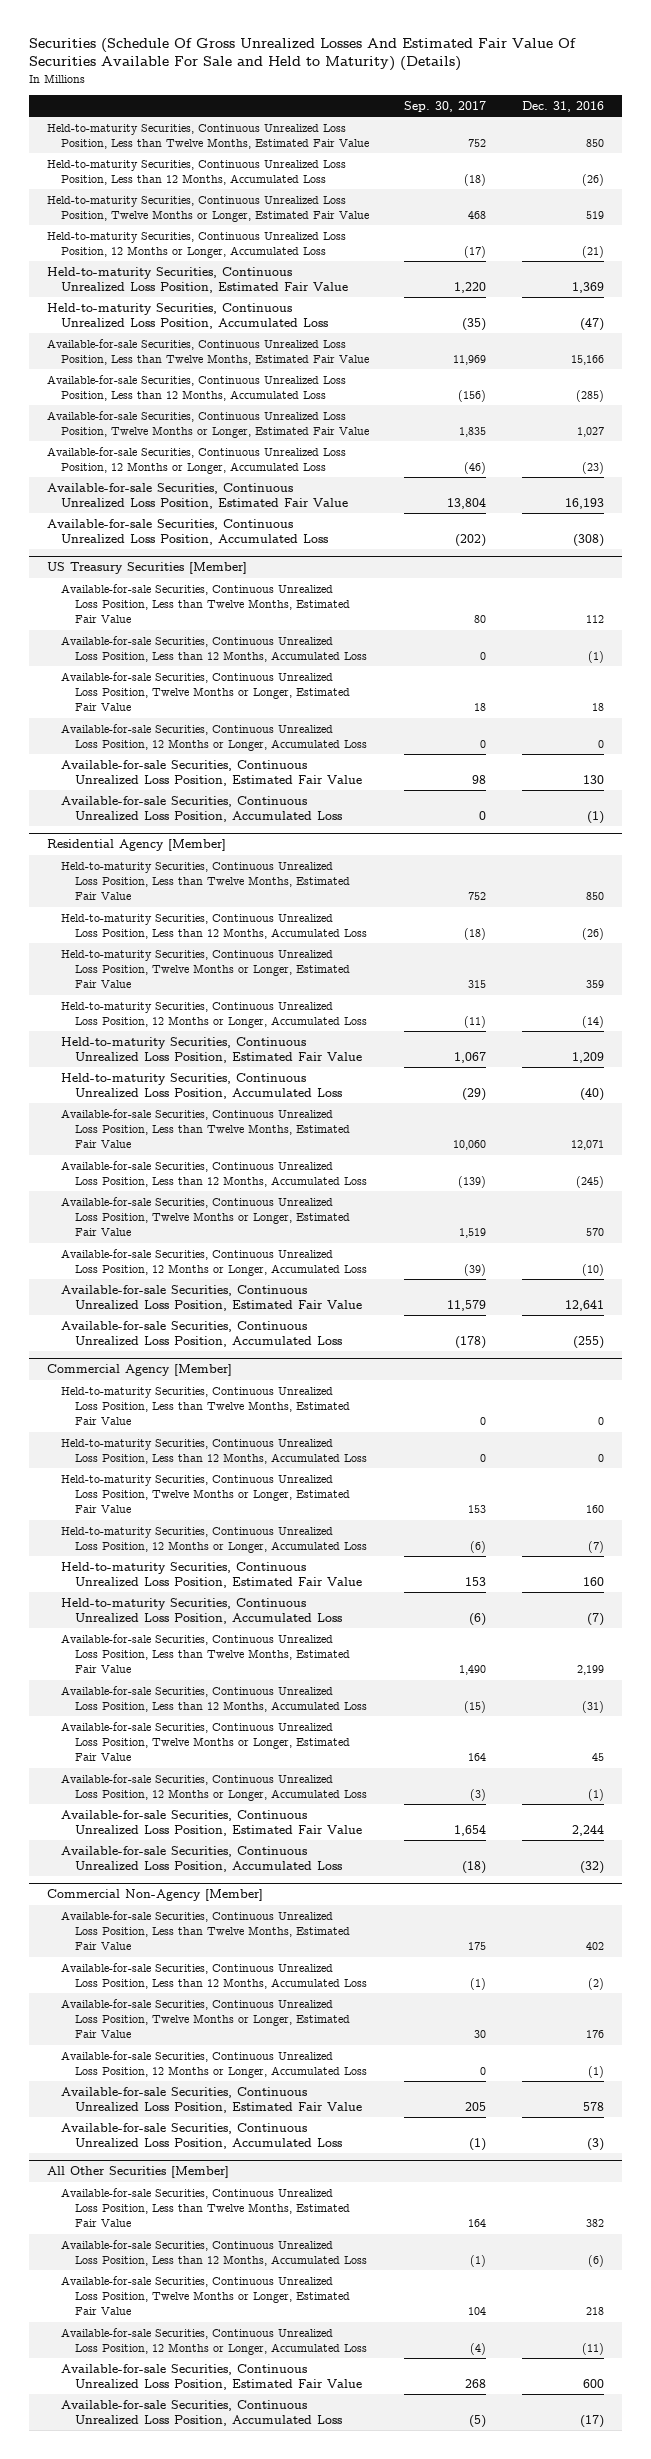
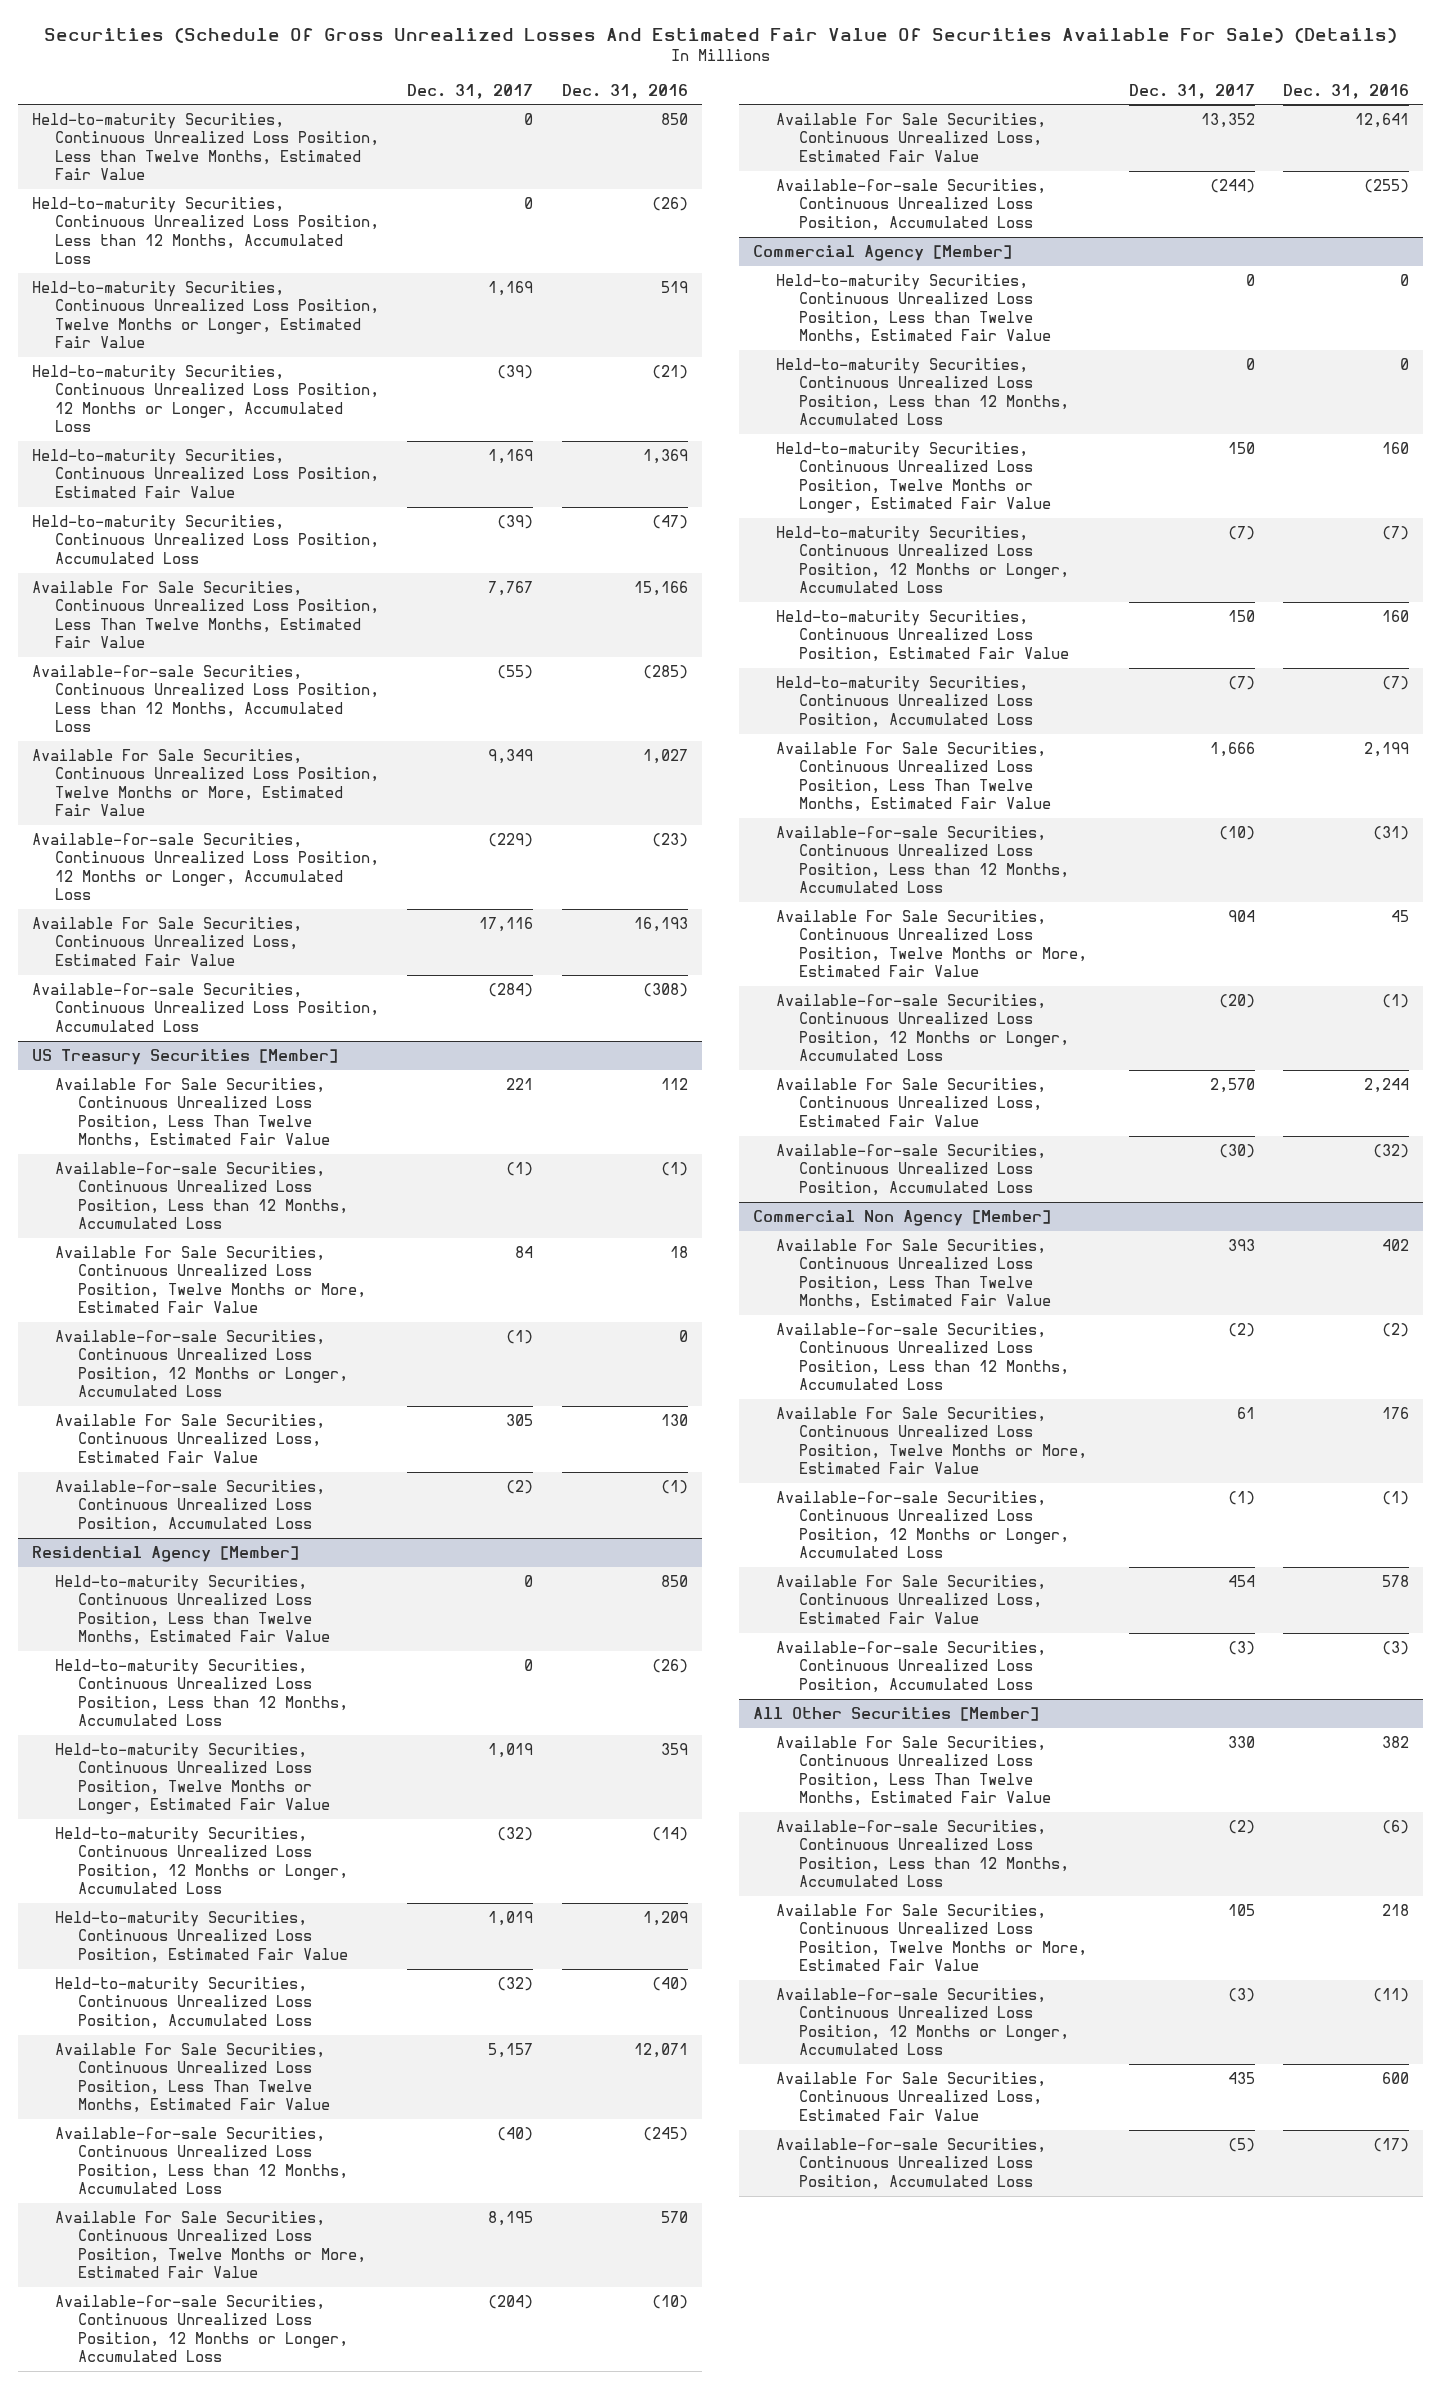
[28,37,576,72] Securities (Schedule Of Gross Unrealized Losses And Estimated Fair Value Of Securities Available For Sale and Held to Maturity) (Details) -> [43,27,1397,43] Securities (Schedule Of Gross Unrealized Losses And Estimated Fair Value Of Securities Available For Sale) (Details)
[404,100,487,112] Sep. 30, 2017 -> none
none -> [407,83,534,99] Dec. 31, 2017
[46,338,369,365] Available-for-sale Securities, Continuous Unrealized Loss Position, Less than Twelve Months, Estimated Fair Value -> [32,580,380,649] Available For Sale Securities, Continuous Unrealized Loss Position, Less Than Twelve Months, Estimated Fair Value
[46,410,369,438] Available-for-sale Securities, Continuous Unrealized Loss Position, Twelve Months or Longer, Estimated Fair Value -> [32,748,380,817] Available For Sale Securities, Continuous Unrealized Loss Position, Twelve Months or More, Estimated Fair Value
[46,482,348,509] Available-for-sale Securities, Continuous Unrealized Loss Position, Estimated Fair Value -> [32,916,303,966] Available For Sale Securities, Continuous Unrealized Loss, Estimated Fair Value
[60,583,350,624] Available-for-sale Securities, Continuous Unrealized Loss Position, Less than Twelve Months, Estimated Fair Value -> [55,1077,331,1149] Available For Sale Securities, Continuous Unrealized Loss Position, Less Than Twelve Months, Estimated Fair Value
[60,671,350,712] Available-for-sale Securities, Continuous Unrealized Loss Position, Twelve Months or Longer, Estimated Fair Value -> [55,1245,367,1314] Available For Sale Securities, Continuous Unrealized Loss Position, Twelve Months or More, Estimated Fair Value
[60,759,362,786] Available-for-sale Securities, Continuous Unrealized Loss Position, Estimated Fair Value -> [55,1413,326,1463] Available For Sale Securities, Continuous Unrealized Loss, Estimated Fair Value
[60,1108,350,1149] Available-for-sale Securities, Continuous Unrealized Loss Position, Less than Twelve Months, Estimated Fair Value -> [55,2042,331,2114] Available For Sale Securities, Continuous Unrealized Loss Position, Less Than Twelve Months, Estimated Fair Value
[60,1196,350,1237] Available-for-sale Securities, Continuous Unrealized Loss Position, Twelve Months or Longer, Estimated Fair Value -> [55,2210,367,2279] Available For Sale Securities, Continuous Unrealized Loss Position, Twelve Months or More, Estimated Fair Value
[60,1284,362,1311] Available-for-sale Securities, Continuous Unrealized Loss Position, Estimated Fair Value -> [776,112,1047,162] Available For Sale Securities, Continuous Unrealized Loss, Estimated Fair Value
[60,1633,350,1674] Available-for-sale Securities, Continuous Unrealized Loss Position, Less than Twelve Months, Estimated Fair Value -> [776,741,1052,813] Available For Sale Securities, Continuous Unrealized Loss Position, Less Than Twelve Months, Estimated Fair Value
[60,1721,350,1762] Available-for-sale Securities, Continuous Unrealized Loss Position, Twelve Months or Longer, Estimated Fair Value -> [776,909,1088,978] Available For Sale Securities, Continuous Unrealized Loss Position, Twelve Months or More, Estimated Fair Value
[60,1809,362,1836] Available-for-sale Securities, Continuous Unrealized Loss Position, Estimated Fair Value -> [776,1077,1047,1127] Available For Sale Securities, Continuous Unrealized Loss, Estimated Fair Value
[46,1889,263,1902] Commercial Non-Agency [Member] -> [753,1209,1052,1226] Commercial Non Agency [Member]
[60,1910,350,1951] Available-for-sale Securities, Continuous Unrealized Loss Position, Less than Twelve Months, Estimated Fair Value -> [776,1238,1052,1310] Available For Sale Securities, Continuous Unrealized Loss Position, Less Than Twelve Months, Estimated Fair Value
[60,1998,350,2039] Available-for-sale Securities, Continuous Unrealized Loss Position, Twelve Months or Longer, Estimated Fair Value -> [776,1406,1088,1475] Available For Sale Securities, Continuous Unrealized Loss Position, Twelve Months or More, Estimated Fair Value
[60,2086,362,2113] Available-for-sale Securities, Continuous Unrealized Loss Position, Estimated Fair Value -> [776,1574,1047,1624] Available For Sale Securities, Continuous Unrealized Loss, Estimated Fair Value
[60,2187,350,2228] Available-for-sale Securities, Continuous Unrealized Loss Position, Less than Twelve Months, Estimated Fair Value -> [776,1735,1052,1807] Available For Sale Securities, Continuous Unrealized Loss Position, Less Than Twelve Months, Estimated Fair Value
[60,2275,350,2316] Available-for-sale Securities, Continuous Unrealized Loss Position, Twelve Months or Longer, Estimated Fair Value -> [776,1903,1088,1972] Available For Sale Securities, Continuous Unrealized Loss Position, Twelve Months or More, Estimated Fair Value
[60,2363,362,2390] Available-for-sale Securities, Continuous Unrealized Loss Position, Estimated Fair Value -> [776,2071,1047,2121] Available For Sale Securities, Continuous Unrealized Loss, Estimated Fair Value

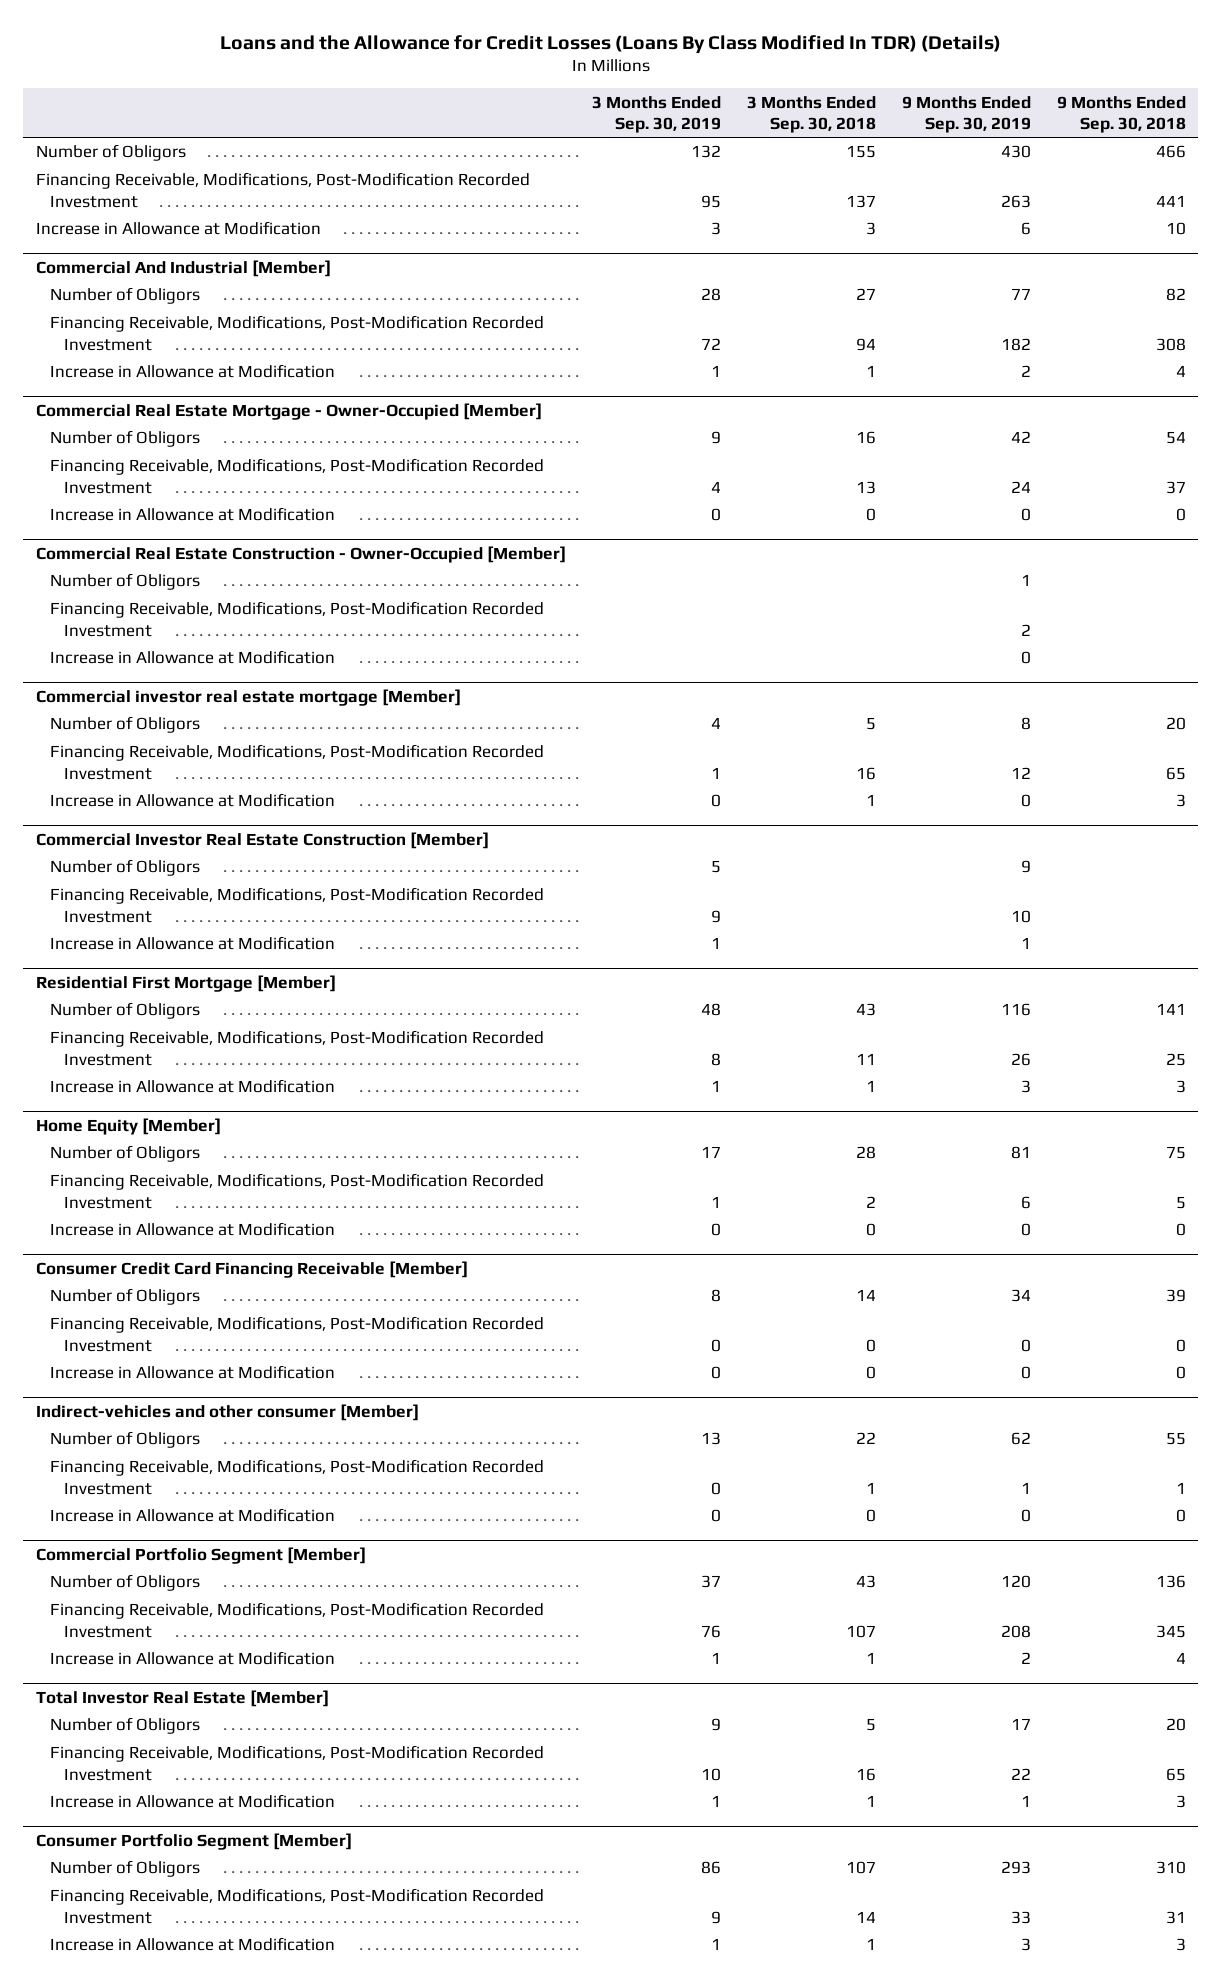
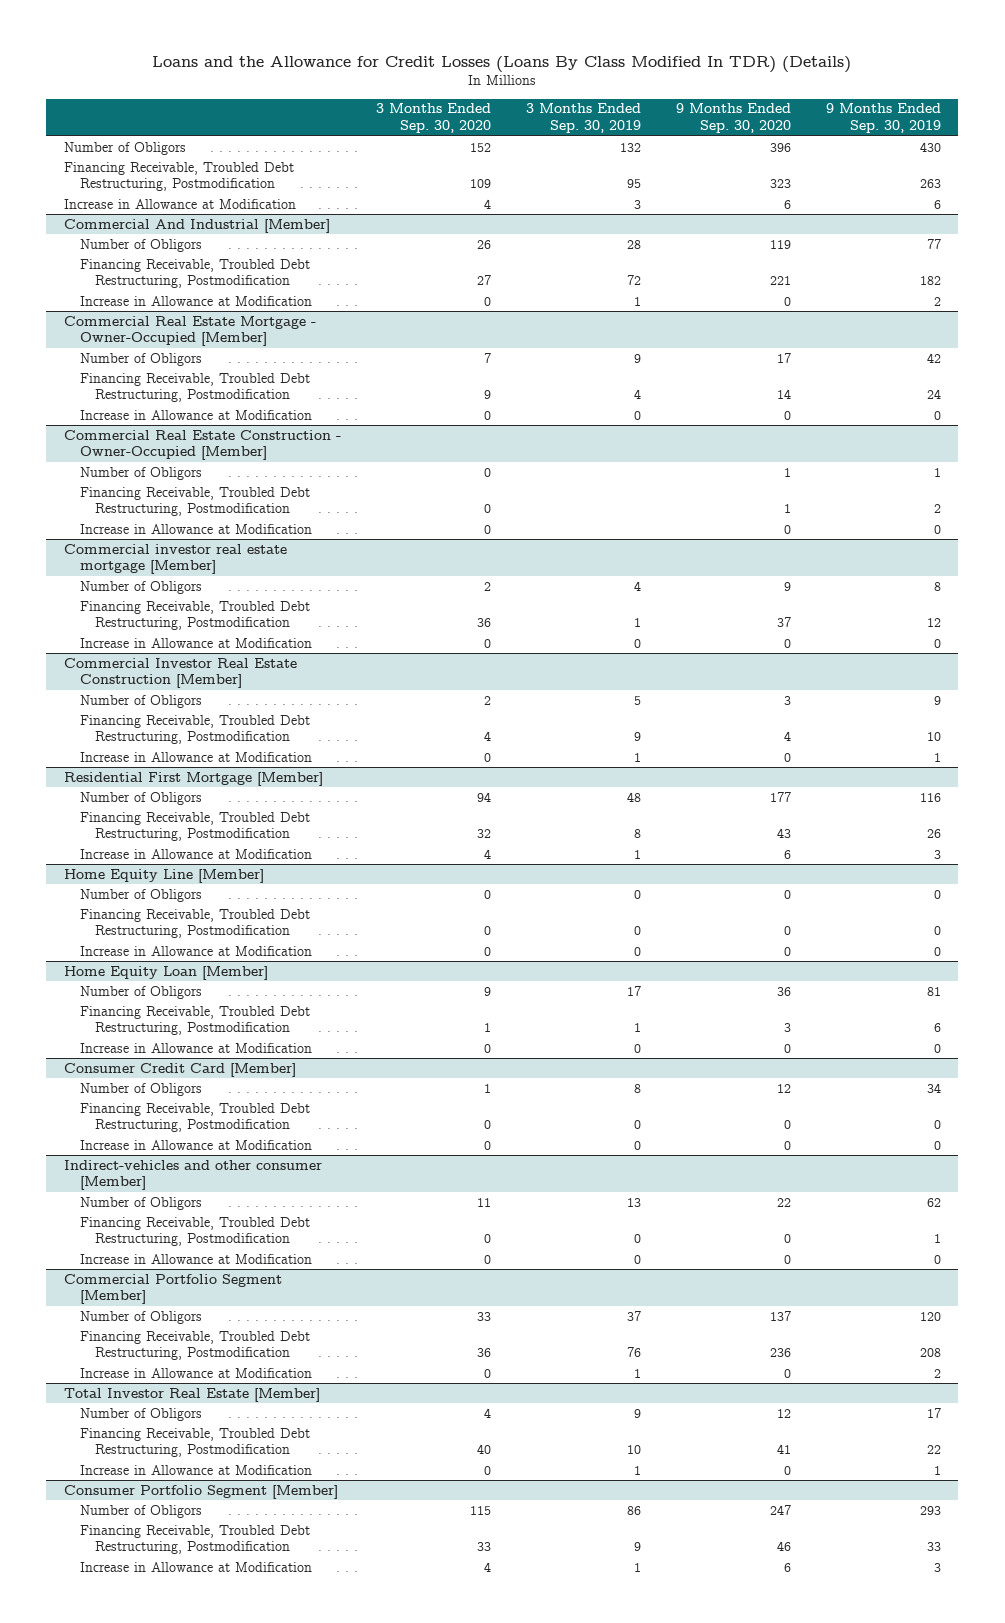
[746,95,876,133] 3 Months Ended Sep. 30, 2018 -> none
[1056,95,1186,133] 9 Months Ended Sep. 30, 2018 -> none
none -> [375,103,491,134] 3 Months Ended Sep. 30, 2020
none -> [675,103,791,134] 9 Months Ended Sep. 30, 2020
[35,172,530,208] Financing Receivable, Modifications, Post-Modification Recorded Investment -> [63,161,294,192] Financing Receivable, Troubled Debt Restructuring, Postmodification
[49,315,544,351] Financing Receivable, Modifications, Post-Modification Recorded Investment -> [79,258,310,289] Financing Receivable, Troubled Debt Restructuring, Postmodification
[49,458,544,494] Financing Receivable, Modifications, Post-Modification Recorded Investment -> [79,372,310,403] Financing Receivable, Troubled Debt Restructuring, Postmodification
[49,601,544,637] Financing Receivable, Modifications, Post-Modification Recorded Investment -> [79,486,310,517] Financing Receivable, Troubled Debt Restructuring, Postmodification
[49,744,544,780] Financing Receivable, Modifications, Post-Modification Recorded Investment -> [79,600,310,631] Financing Receivable, Troubled Debt Restructuring, Postmodification
[49,887,544,923] Financing Receivable, Modifications, Post-Modification Recorded Investment -> [79,714,310,745] Financing Receivable, Troubled Debt Restructuring, Postmodification
[49,1030,544,1066] Financing Receivable, Modifications, Post-Modification Recorded Investment -> [79,811,310,842] Financing Receivable, Troubled Debt Restructuring, Postmodification
[35,1117,221,1135] Home Equity [Member] -> [63,868,264,883] Home Equity Line [Member]
none -> [79,888,202,902] Number of Obligors
none -> [79,908,310,939] Financing Receivable, Troubled Debt Restructuring, Postmodification
none -> [79,945,312,956] Increase in Allowance at Modification
none -> [63,965,268,980] Home Equity Loan [Member]
[49,1173,544,1209] Financing Receivable, Modifications, Post-Modification Recorded Investment -> [79,1005,310,1036] Financing Receivable, Troubled Debt Restructuring, Postmodification
[35,1260,468,1278] Consumer Credit Card Financing Receivable [Member] -> [63,1062,296,1077] Consumer Credit Card [Member]
[49,1316,544,1352] Financing Receivable, Modifications, Post-Modification Recorded Investment -> [79,1102,310,1133] Financing Receivable, Troubled Debt Restructuring, Postmodification
[49,1459,544,1495] Financing Receivable, Modifications, Post-Modification Recorded Investment -> [79,1216,310,1247] Financing Receivable, Troubled Debt Restructuring, Postmodification
[49,1602,544,1638] Financing Receivable, Modifications, Post-Modification Recorded Investment -> [79,1330,310,1361] Financing Receivable, Troubled Debt Restructuring, Postmodification
[49,1745,544,1781] Financing Receivable, Modifications, Post-Modification Recorded Investment -> [79,1427,310,1458] Financing Receivable, Troubled Debt Restructuring, Postmodification
[49,1888,544,1924] Financing Receivable, Modifications, Post-Modification Recorded Investment -> [79,1524,310,1555] Financing Receivable, Troubled Debt Restructuring, Postmodification

